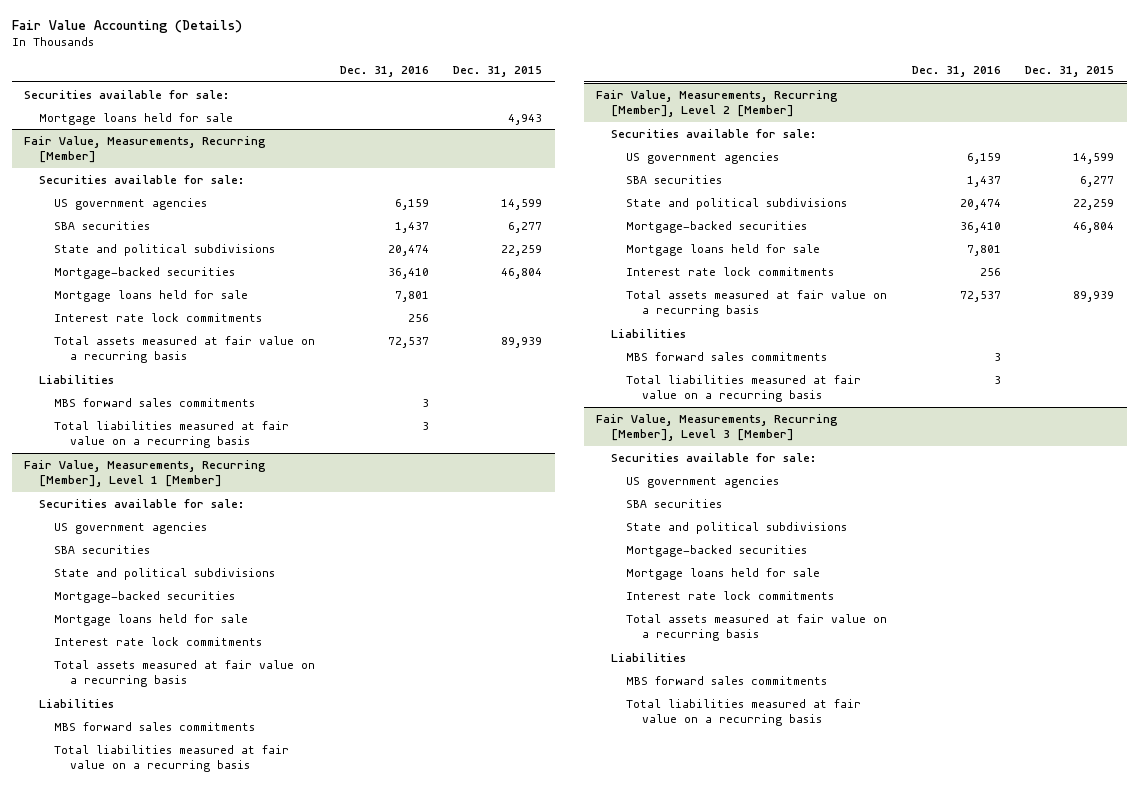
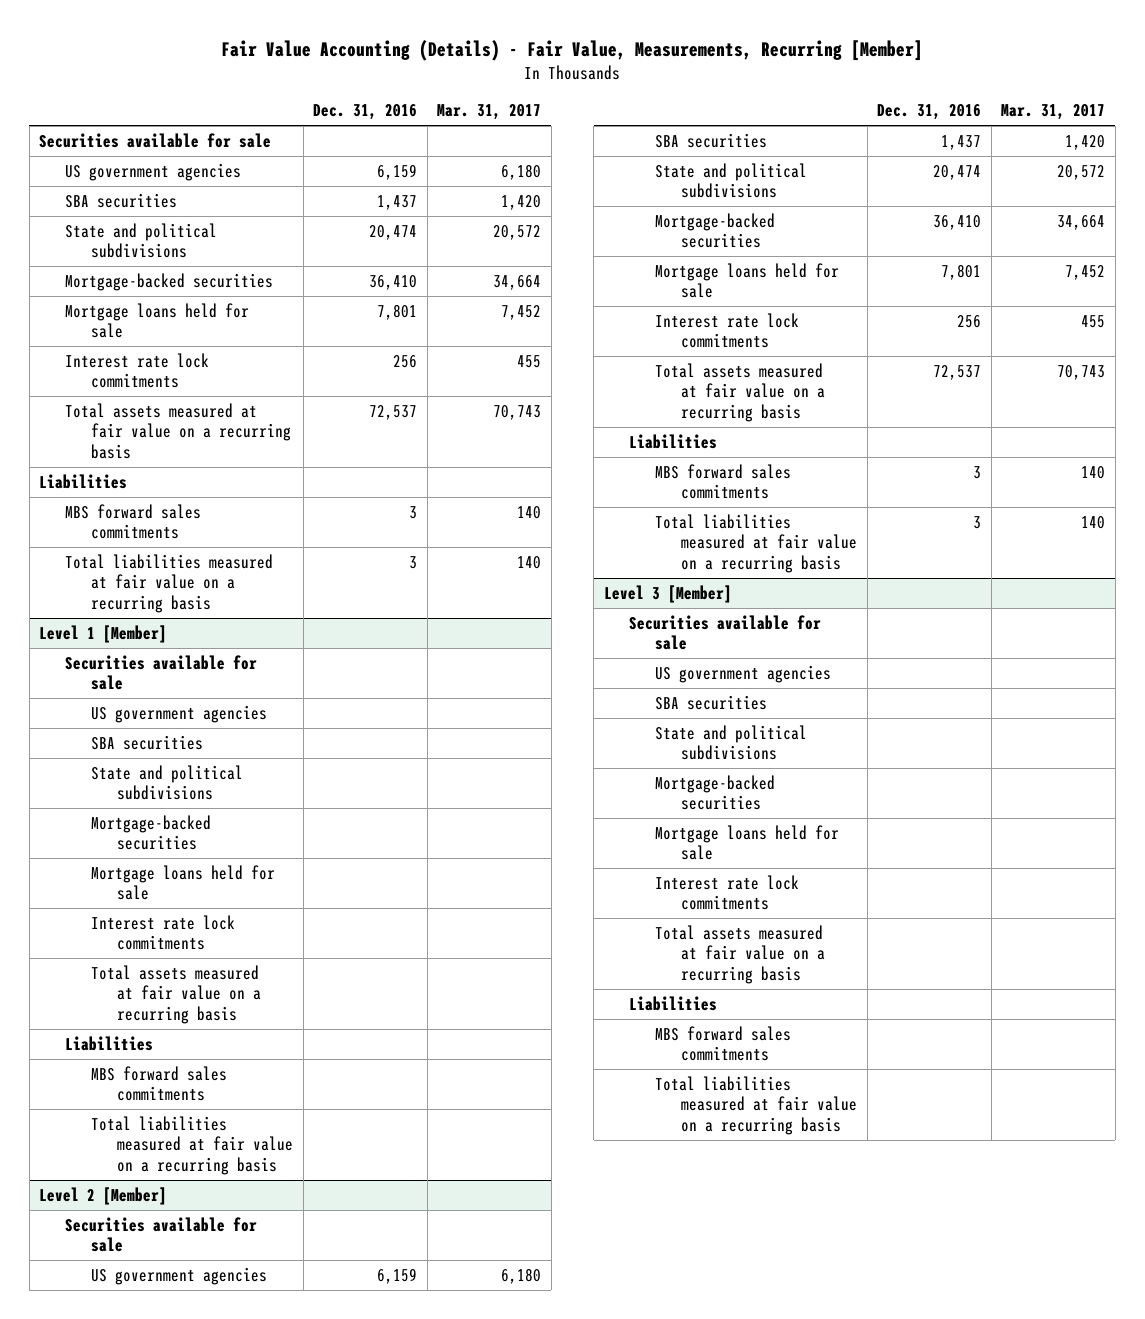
[12,20,243,34] Fair Value Accounting (Details) -> [221,39,924,61] Fair Value Accounting (Details) - Fair Value, Measurements, Recurring [Member]
[453,65,543,77] Dec. 31, 2015 -> none
none -> [437,104,542,121] Mar. 31, 2017
[39,112,234,125] Mortgage loans held for sale -> none
[24,135,267,163] Fair Value, Measurements, Recurring [Member] -> none
[39,174,245,184] Securities available for sale: -> none
[24,89,230,99] Securities available for sale: -> [39,132,272,148] Securities available for sale
[24,459,267,487] Fair Value, Measurements, Recurring [Member], Level 1 [Member] -> none
none -> [39,624,168,643] Level 1 [Member]
[39,498,245,508] Securities available for sale: -> [65,654,258,691] Securities available for sale
[596,89,839,117] Fair Value, Measurements, Recurring [Member], Level 2 [Member] -> none
none -> [39,1186,168,1205] Level 2 [Member]
[611,128,817,138] Securities available for sale: -> [65,1216,258,1253] Securities available for sale
[596,413,839,441] Fair Value, Measurements, Recurring [Member], Level 3 [Member] -> none
none -> [603,584,732,603] Level 3 [Member]
[611,452,817,462] Securities available for sale: -> [629,614,822,651] Securities available for sale

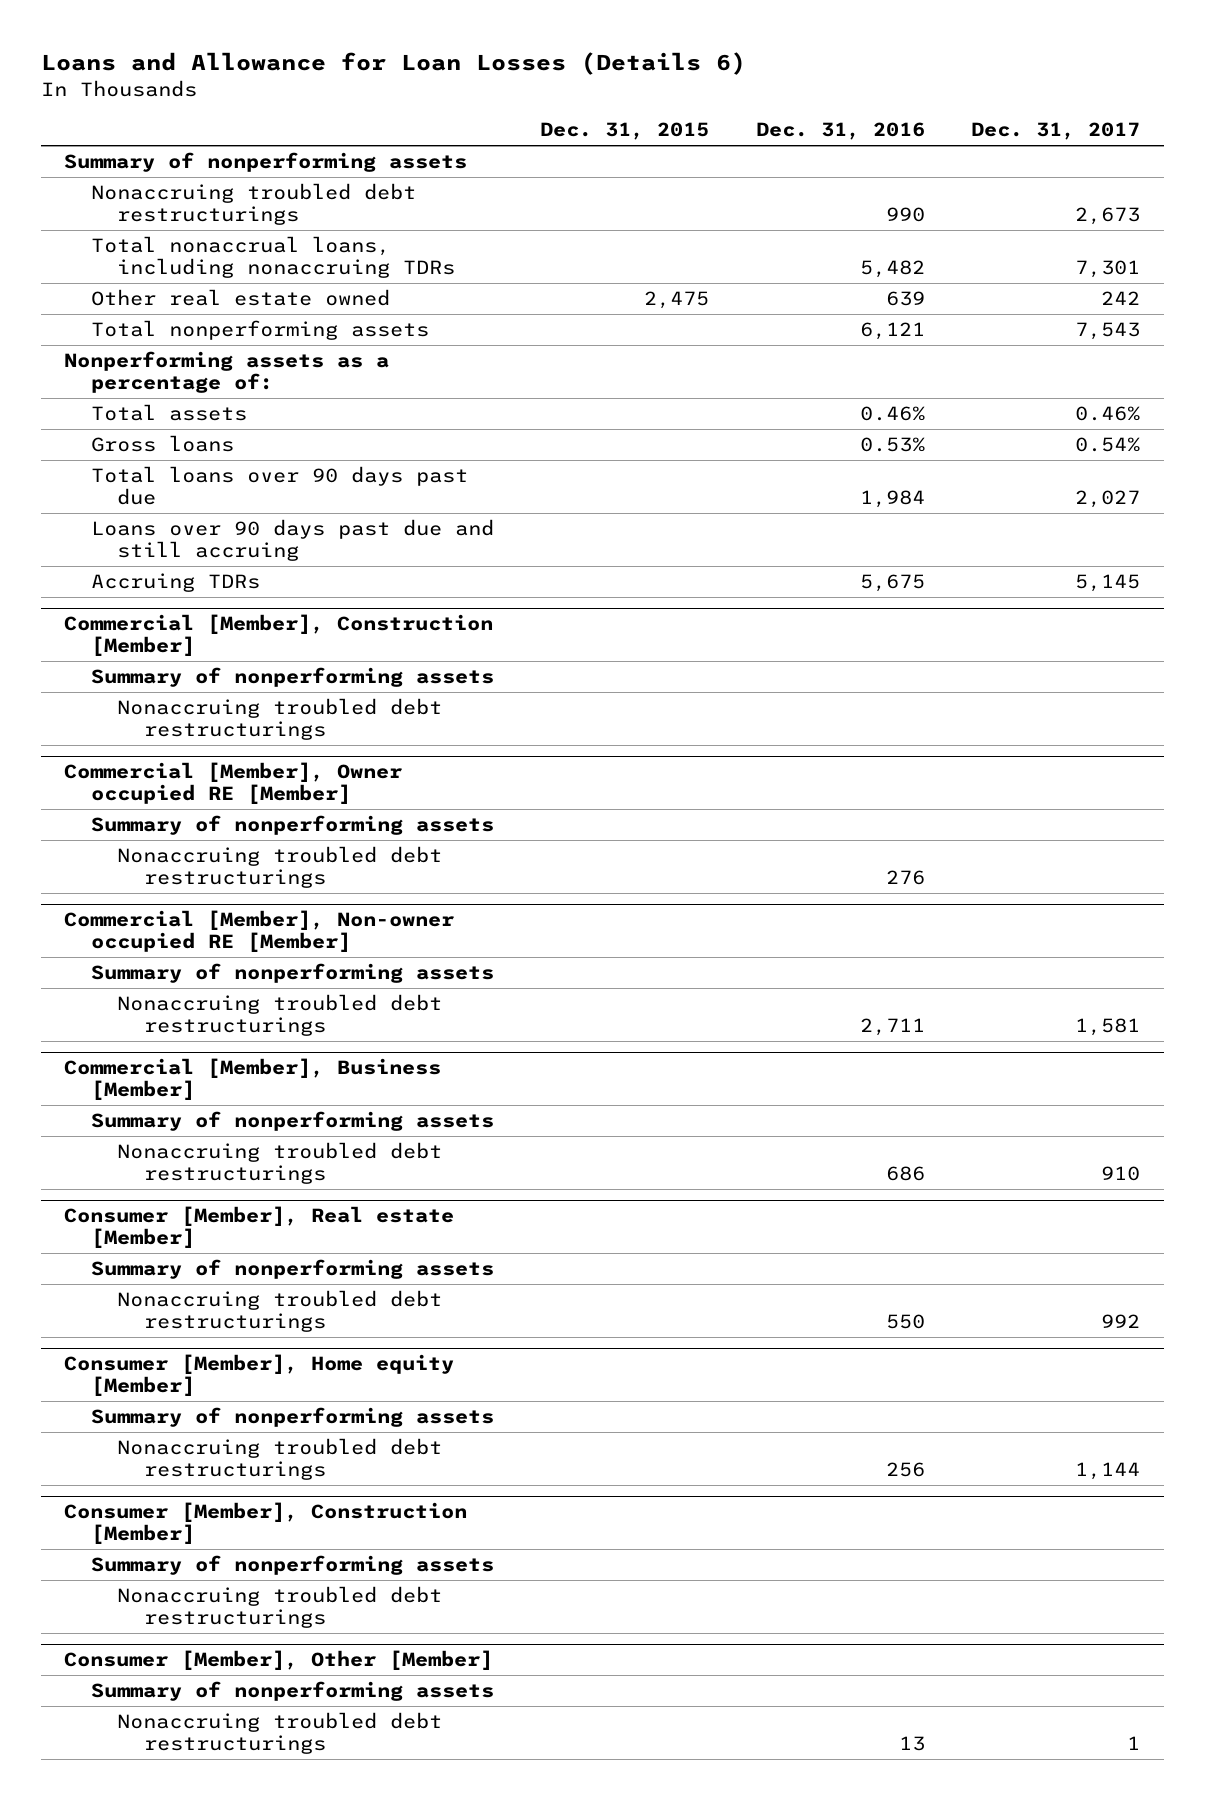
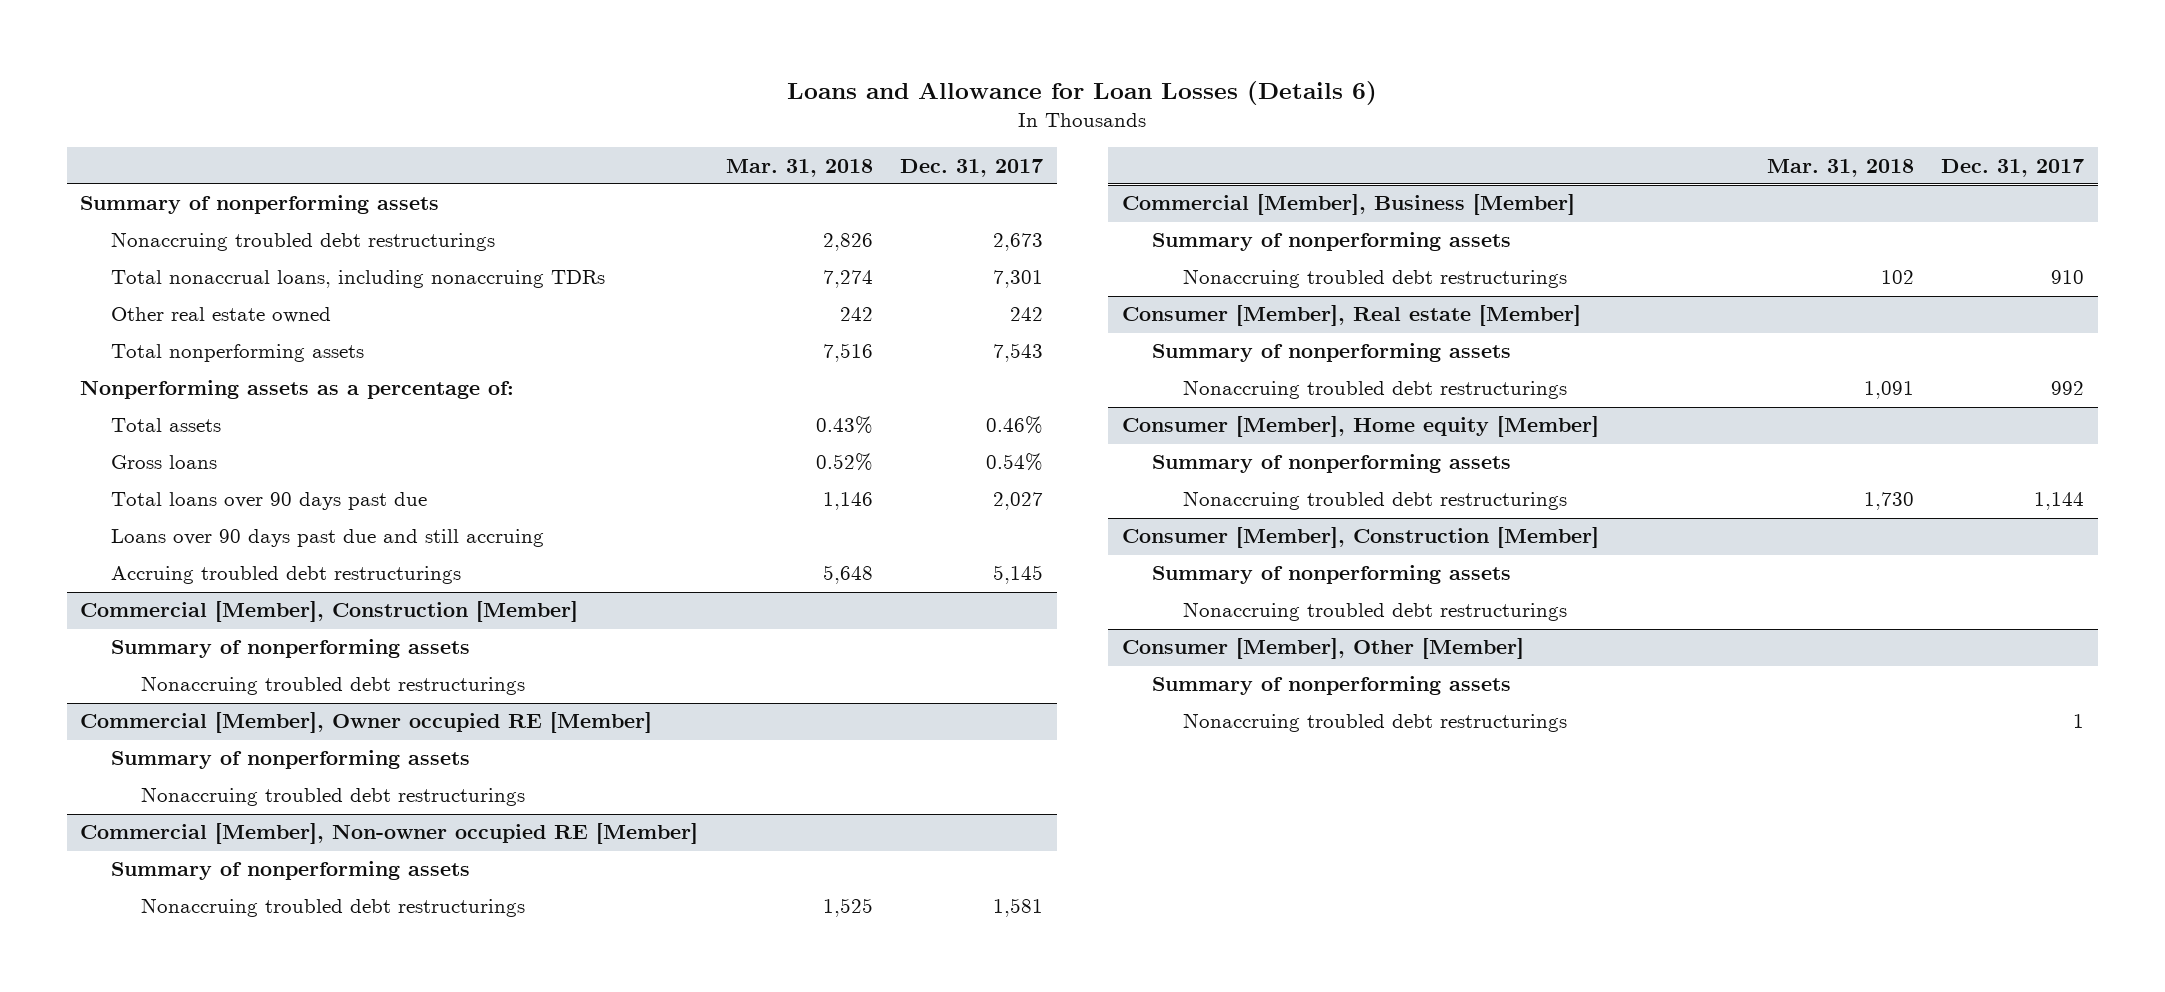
[540,122,710,141] Dec. 31, 2015 -> none
[755,122,925,141] Dec. 31, 2016 -> none
none -> [725,158,873,177] Mar. 31, 2018
[90,572,260,592] Accruing TDRs -> [110,566,461,585] Accruing troubled debt restructurings

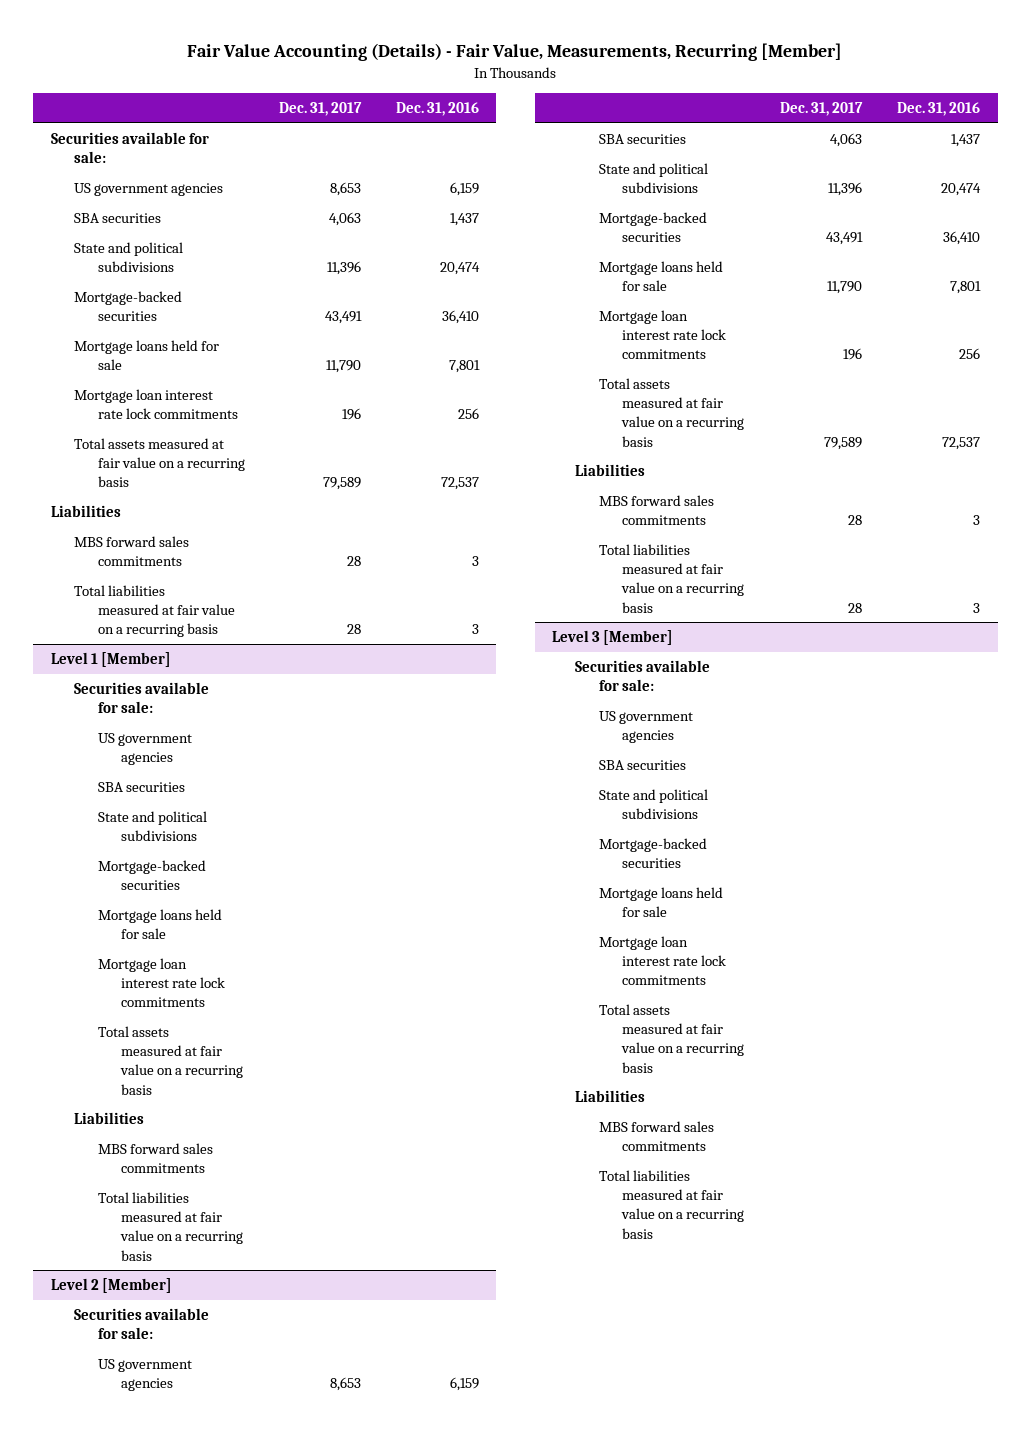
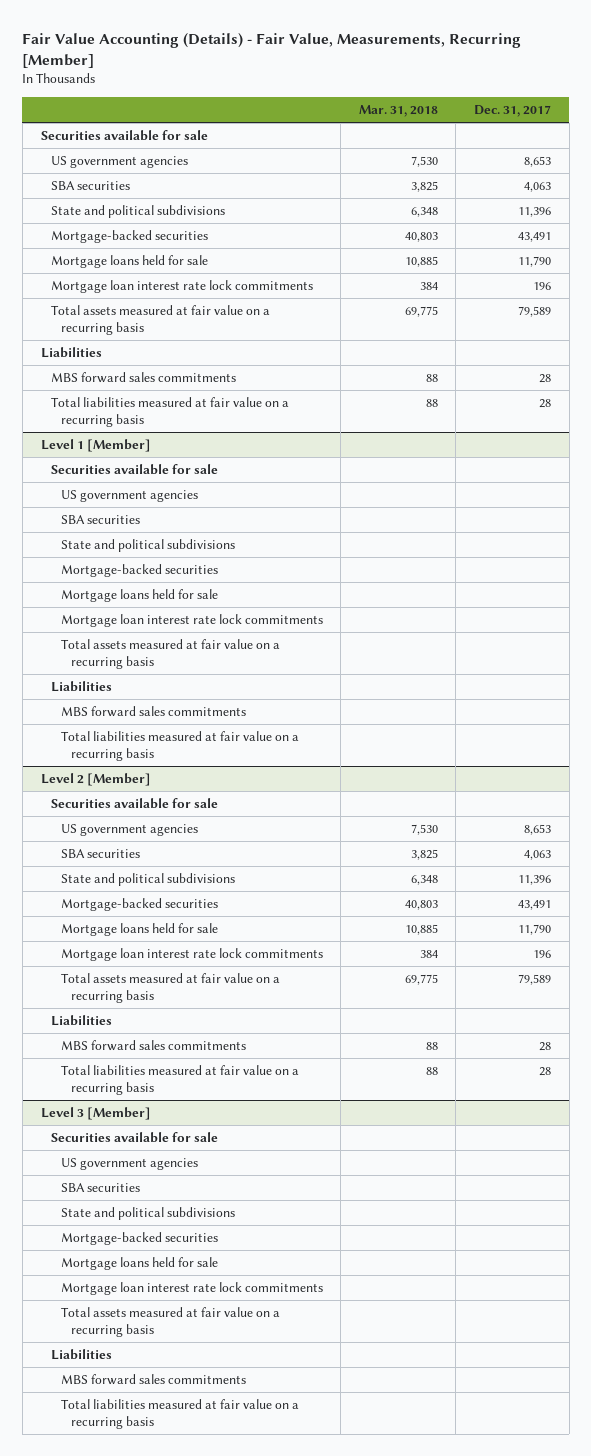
[396,102,480,117] Dec. 31, 2016 -> none
none -> [358,104,438,117] Mar. 31, 2018
[50,132,209,164] Securities available for sale: -> [40,130,208,142] Securities available for sale
[74,682,210,714] Securities available for sale: -> [50,464,218,476] Securities available for sale
[74,1308,210,1340] Securities available for sale: -> [50,798,218,810] Securities available for sale
[575,660,711,692] Securities available for sale: -> [50,1132,218,1144] Securities available for sale

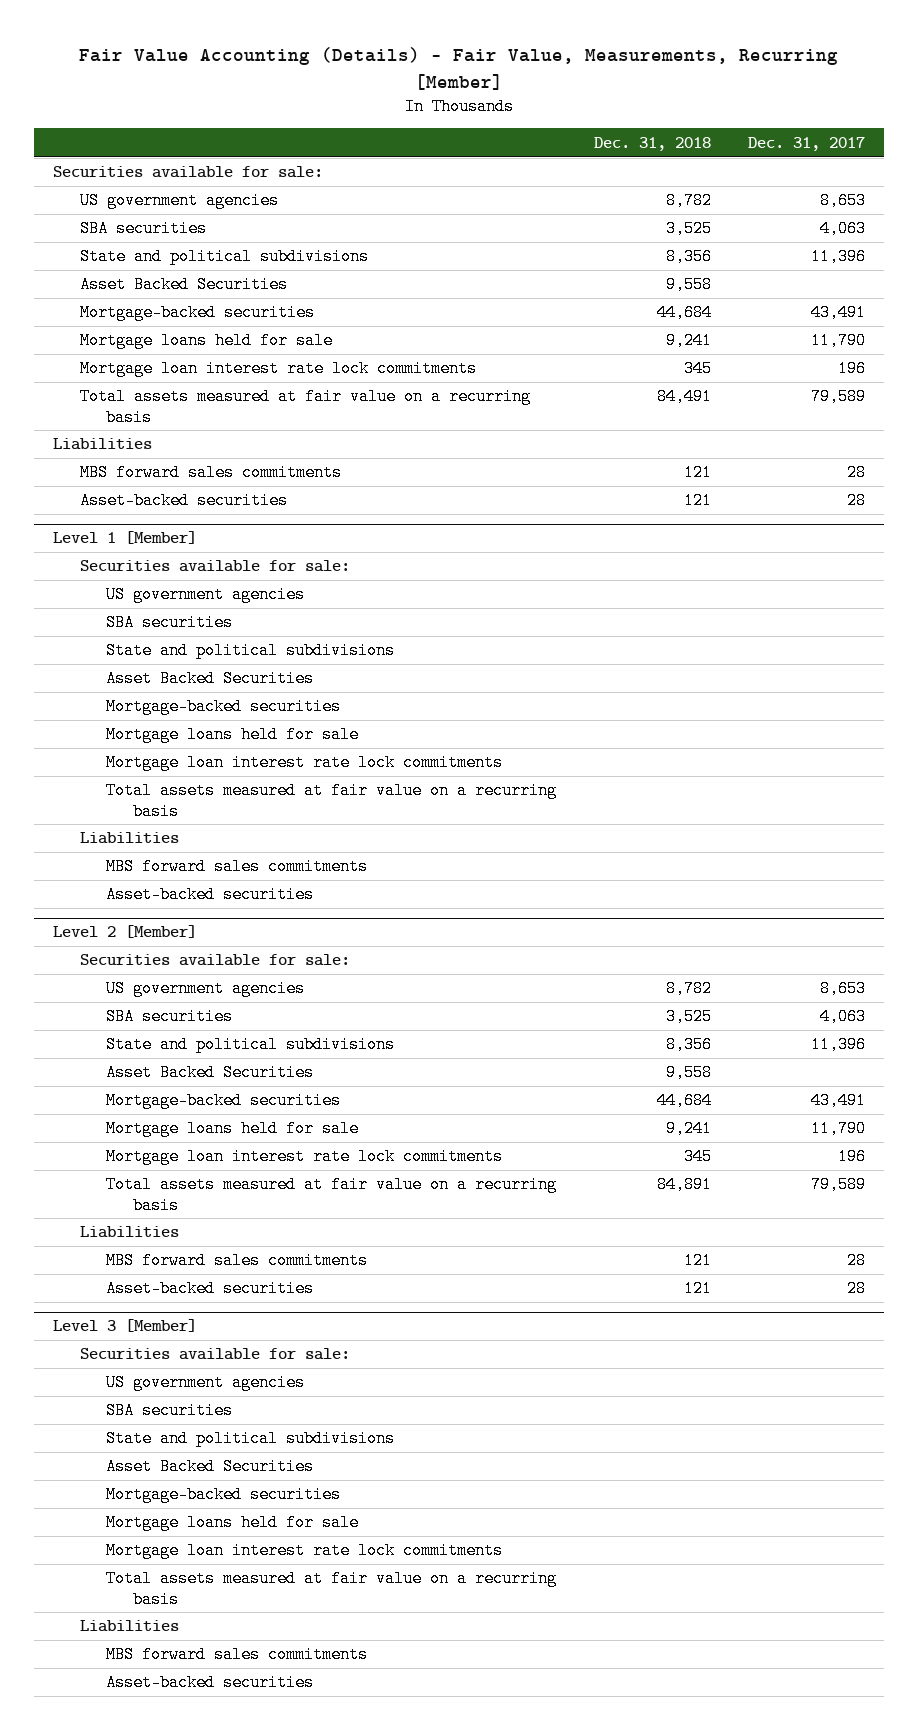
[358,104,438,117] Mar. 31, 2018 -> none
none -> [593,136,711,151] Dec. 31, 2018
[40,130,208,142] Securities available for sale -> [53,166,324,179] Securities available for sale:
none -> [79,276,288,294] Asset Backed Securities
[50,397,289,427] Total liabilities measured at fair value on a recurring basis -> [79,492,288,510] Asset-backed securities
[50,464,218,476] Securities available for sale -> [79,560,350,573] Securities available for sale:
none -> [106,670,315,688] Asset Backed Securities
[60,731,299,761] Total liabilities measured at fair value on a recurring basis -> [106,886,315,904] Asset-backed securities
[50,798,218,810] Securities available for sale -> [79,954,350,967] Securities available for sale:
none -> [106,1064,315,1082] Asset Backed Securities
[60,1065,299,1095] Total liabilities measured at fair value on a recurring basis -> [106,1280,315,1298] Asset-backed securities
[50,1132,218,1144] Securities available for sale -> [79,1348,350,1361] Securities available for sale:
none -> [106,1458,315,1476] Asset Backed Securities
[60,1399,299,1429] Total liabilities measured at fair value on a recurring basis -> [106,1674,315,1692] Asset-backed securities

